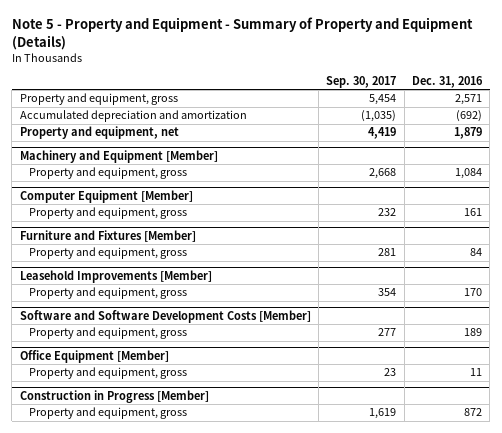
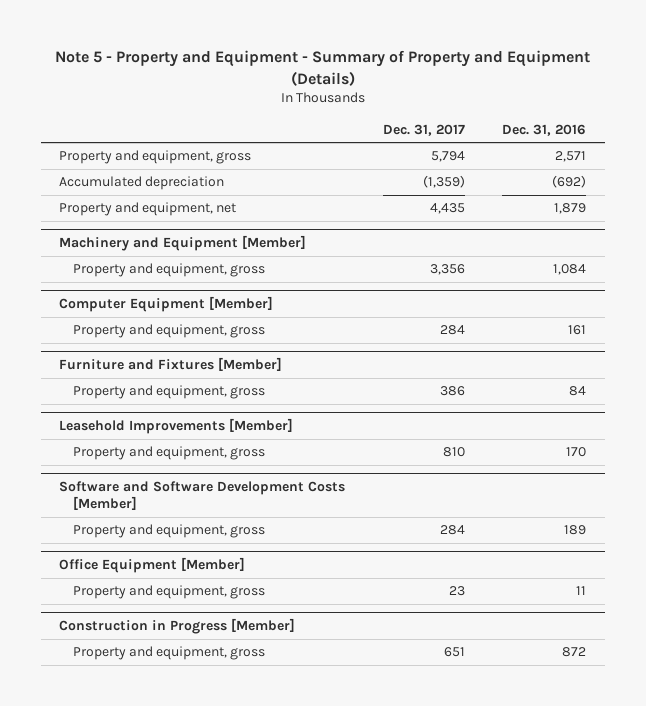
[326,76,397,89] Sep. 30, 2017 -> none
none -> [382,123,465,136] Dec. 31, 2017
[19,110,247,123] Accumulated depreciation and amortization -> [59,176,225,191] Accumulated depreciation

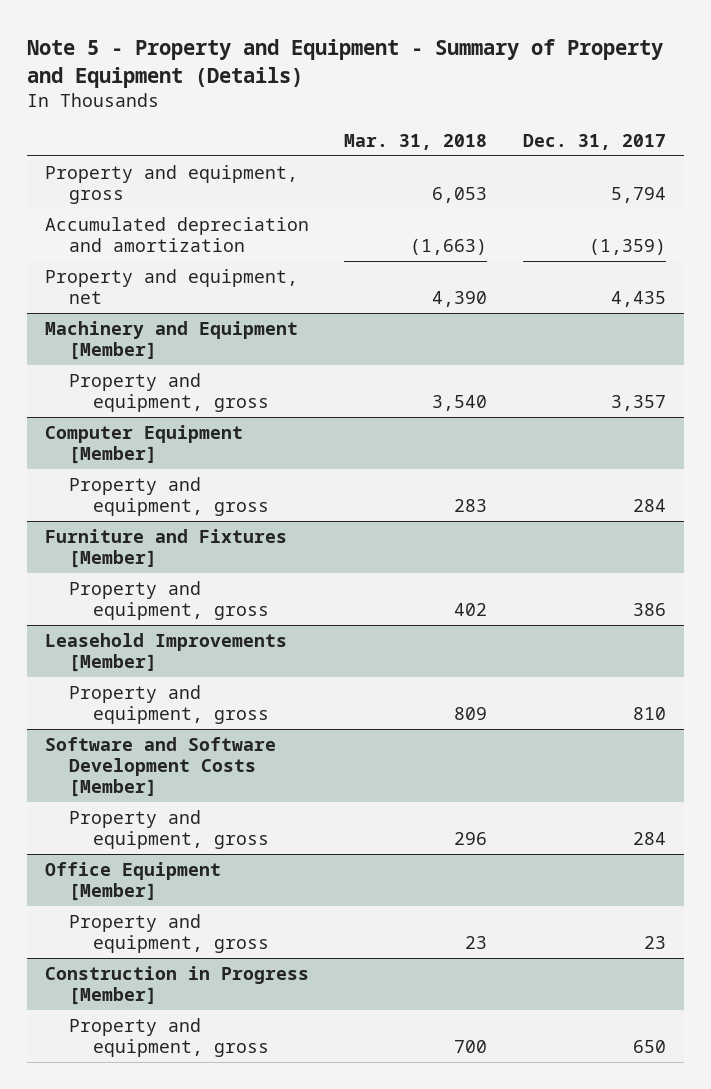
[502,123,587,136] Dec. 31, 2016 -> none
none -> [344,133,488,150] Mar. 31, 2018
[59,176,225,191] Accumulated depreciation -> [44,216,309,252] Accumulated depreciation and amortization
[429,264,465,276] 3,356 -> [611,394,667,411] 3,357
[443,647,465,658] 651 -> [633,1039,667,1053] 650

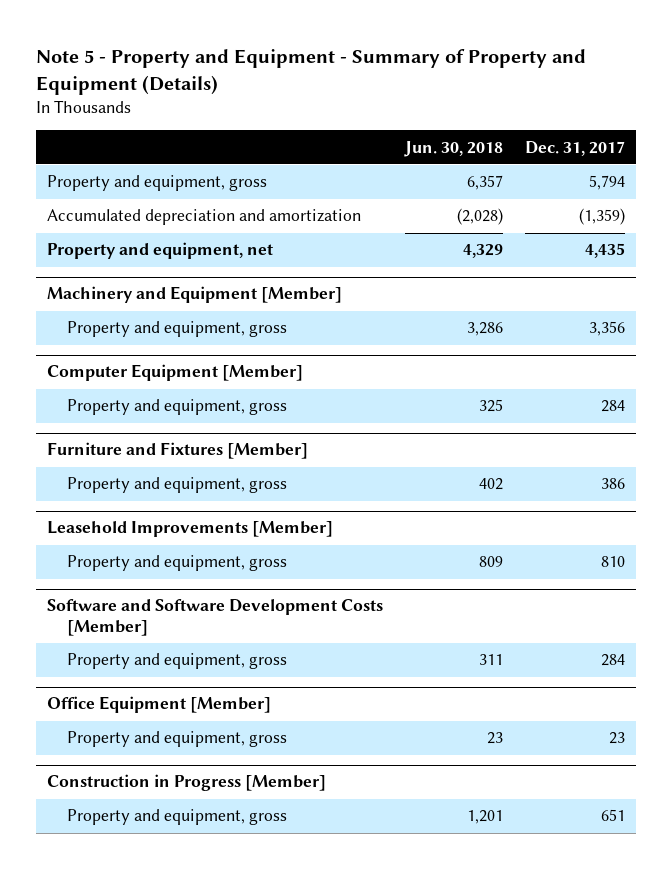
[344,133,488,150] Mar. 31, 2018 -> none
none -> [403,140,503,157] Jun. 30, 2018
[611,394,667,411] 3,357 -> [588,321,625,337] 3,356
[633,1039,667,1053] 650 -> [600,809,625,822] 651

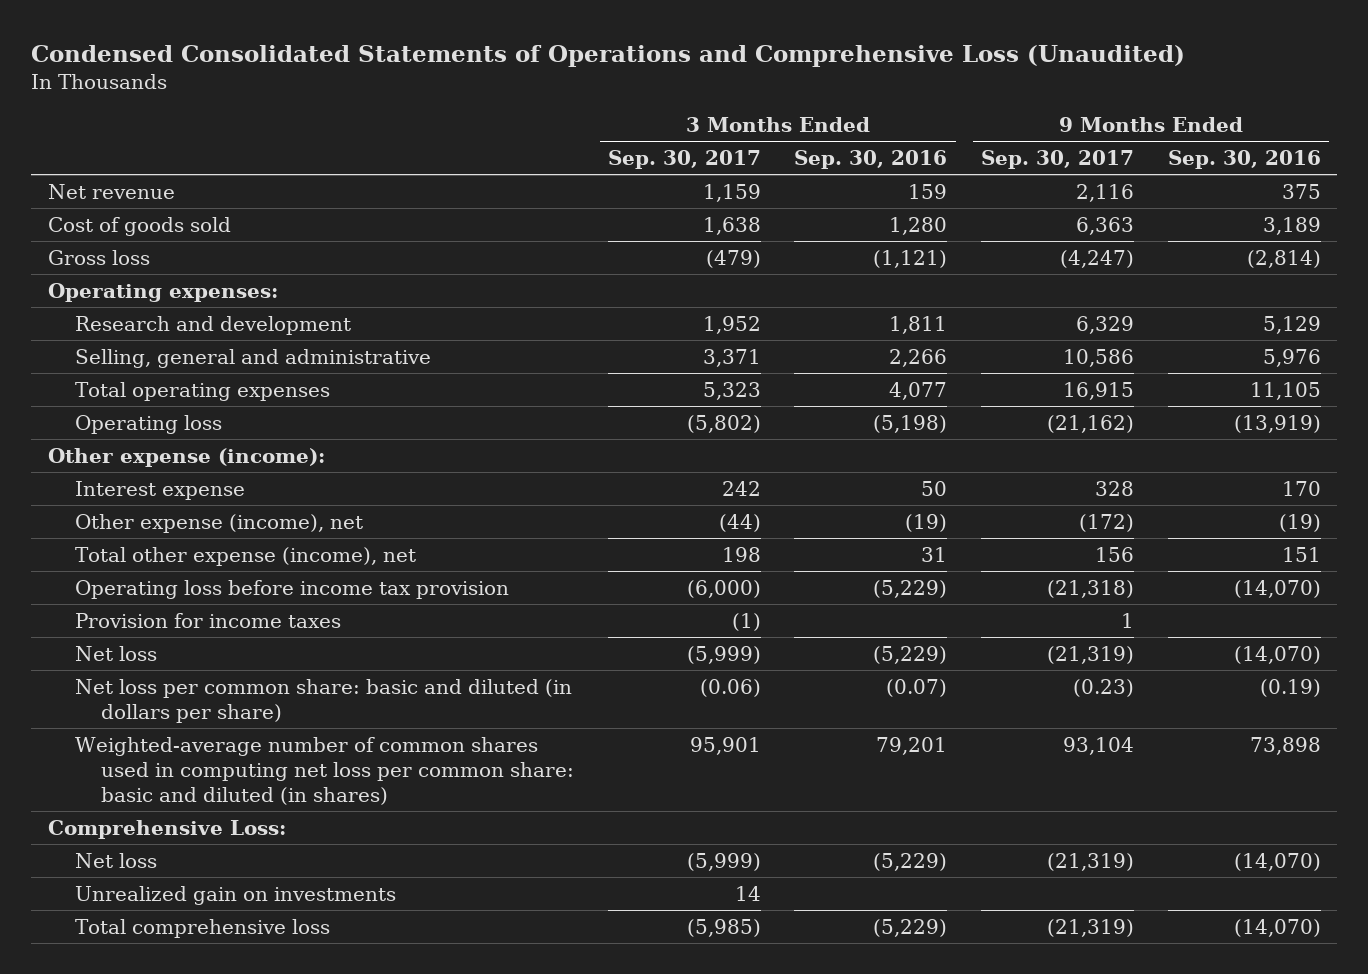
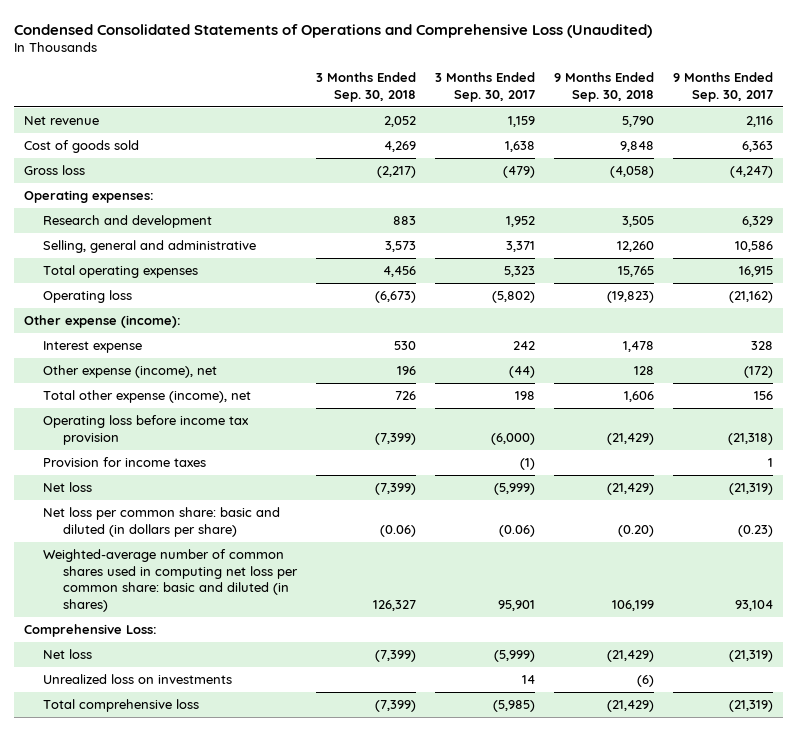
[794,150,948,170] Sep. 30, 2016 -> none
[1167,150,1321,170] Sep. 30, 2016 -> none
none -> [316,72,417,102] 3 Months Ended Sep. 30, 2018
none -> [554,72,655,102] 9 Months Ended Sep. 30, 2018
[74,885,396,905] Unrealized gain on investments -> [43,674,233,685] Unrealized loss on investments

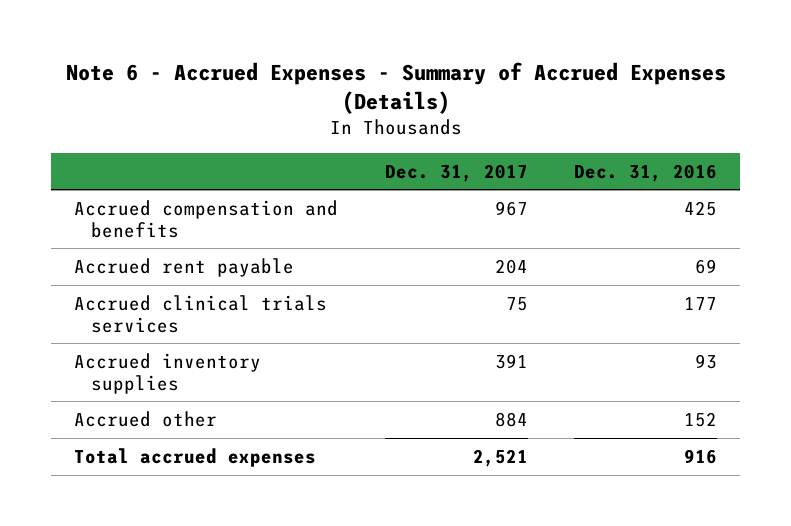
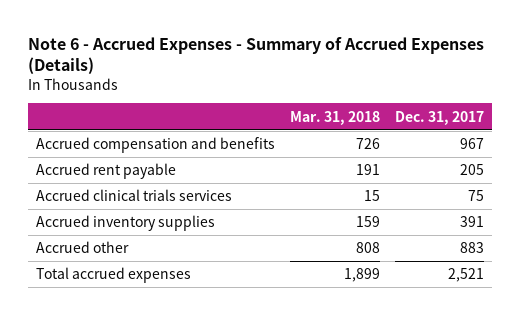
[574,163,718,182] Dec. 31, 2016 -> none
none -> [289,110,380,125] Mar. 31, 2018
[494,258,528,274] 204 -> [460,164,485,176] 205
[494,411,528,427] 884 -> [460,242,485,254] 883

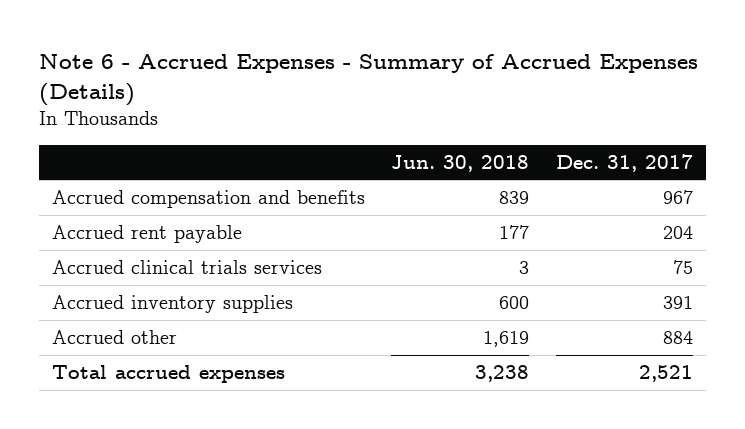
[289,110,380,125] Mar. 31, 2018 -> none
none -> [391,154,530,172] Jun. 30, 2018
[460,164,485,176] 205 -> [662,226,693,240] 204
[460,242,485,254] 883 -> [662,331,693,345] 884

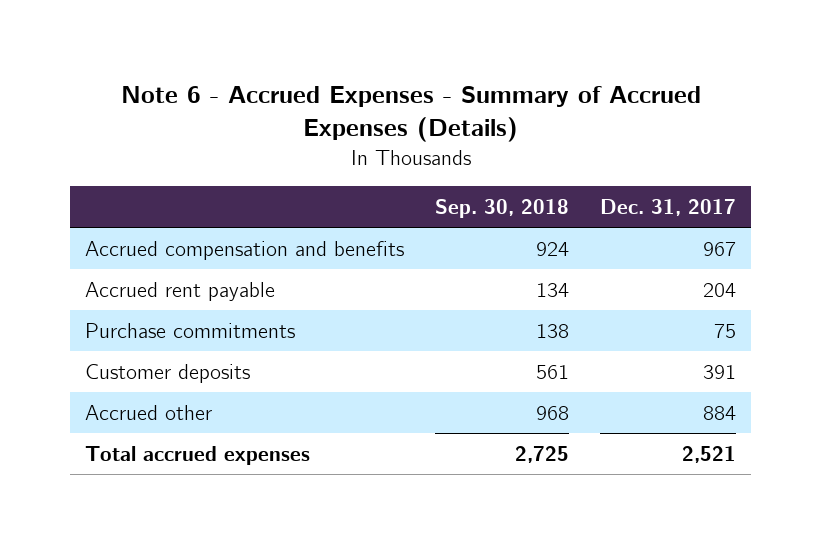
[391,154,530,172] Jun. 30, 2018 -> none
none -> [435,198,570,218] Sep. 30, 2018
[52,260,323,275] Accrued clinical trials services -> none
none -> [85,322,296,338] Purchase commitments
[52,295,294,314] Accrued inventory supplies -> [85,363,251,383] Customer deposits

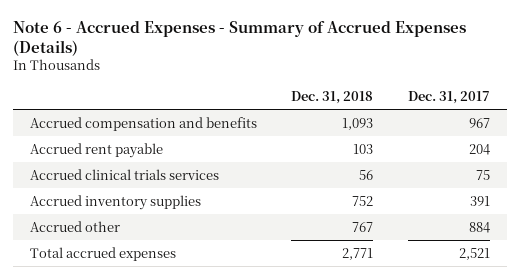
[435,198,570,218] Sep. 30, 2018 -> none
none -> [291,90,374,104] Dec. 31, 2018
[85,322,296,338] Purchase commitments -> none
none -> [29,168,219,180] Accrued clinical trials services
[85,363,251,383] Customer deposits -> [29,194,201,210] Accrued inventory supplies

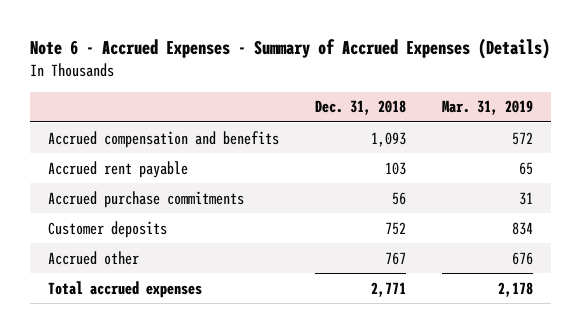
[407,90,490,104] Dec. 31, 2017 -> none
none -> [441,100,533,116] Mar. 31, 2019
[29,168,219,180] Accrued clinical trials services -> none
none -> [47,190,244,208] Accrued purchase commitments
[29,194,201,210] Accrued inventory supplies -> [47,220,167,238] Customer deposits

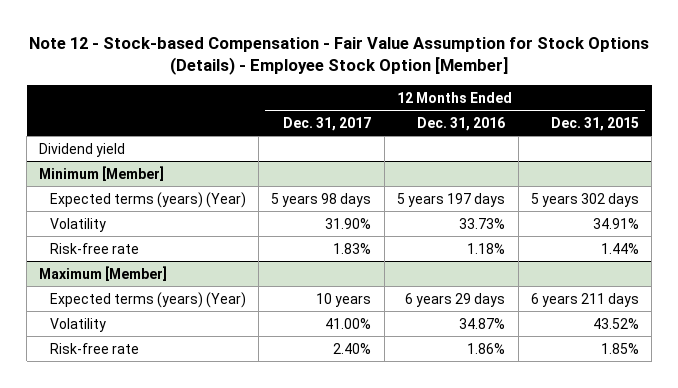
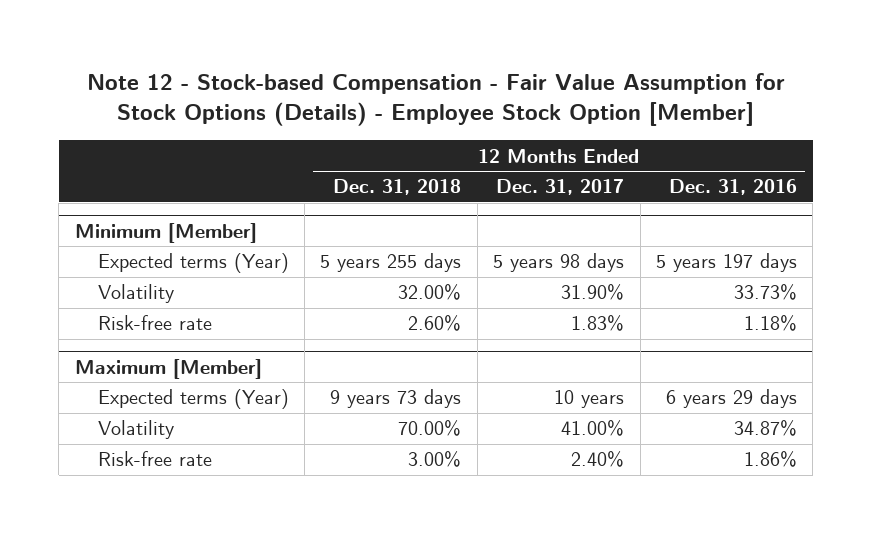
[551,116,640,131] Dec. 31, 2015 -> none
none -> [333,179,462,196] Dec. 31, 2018
[39,142,126,157] Dividend yield -> none
[49,191,246,208] Expected terms (years) (Year) -> [97,253,289,274] Expected terms (Year)
[49,291,246,308] Expected terms (years) (Year) -> [97,389,289,410] Expected terms (Year)

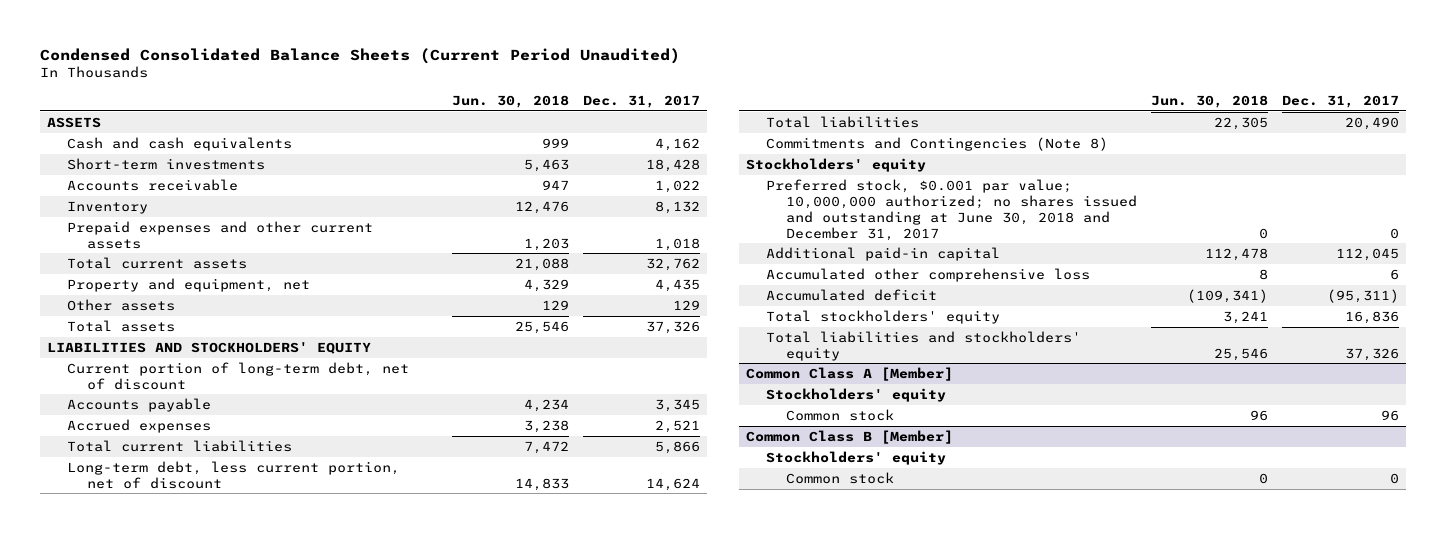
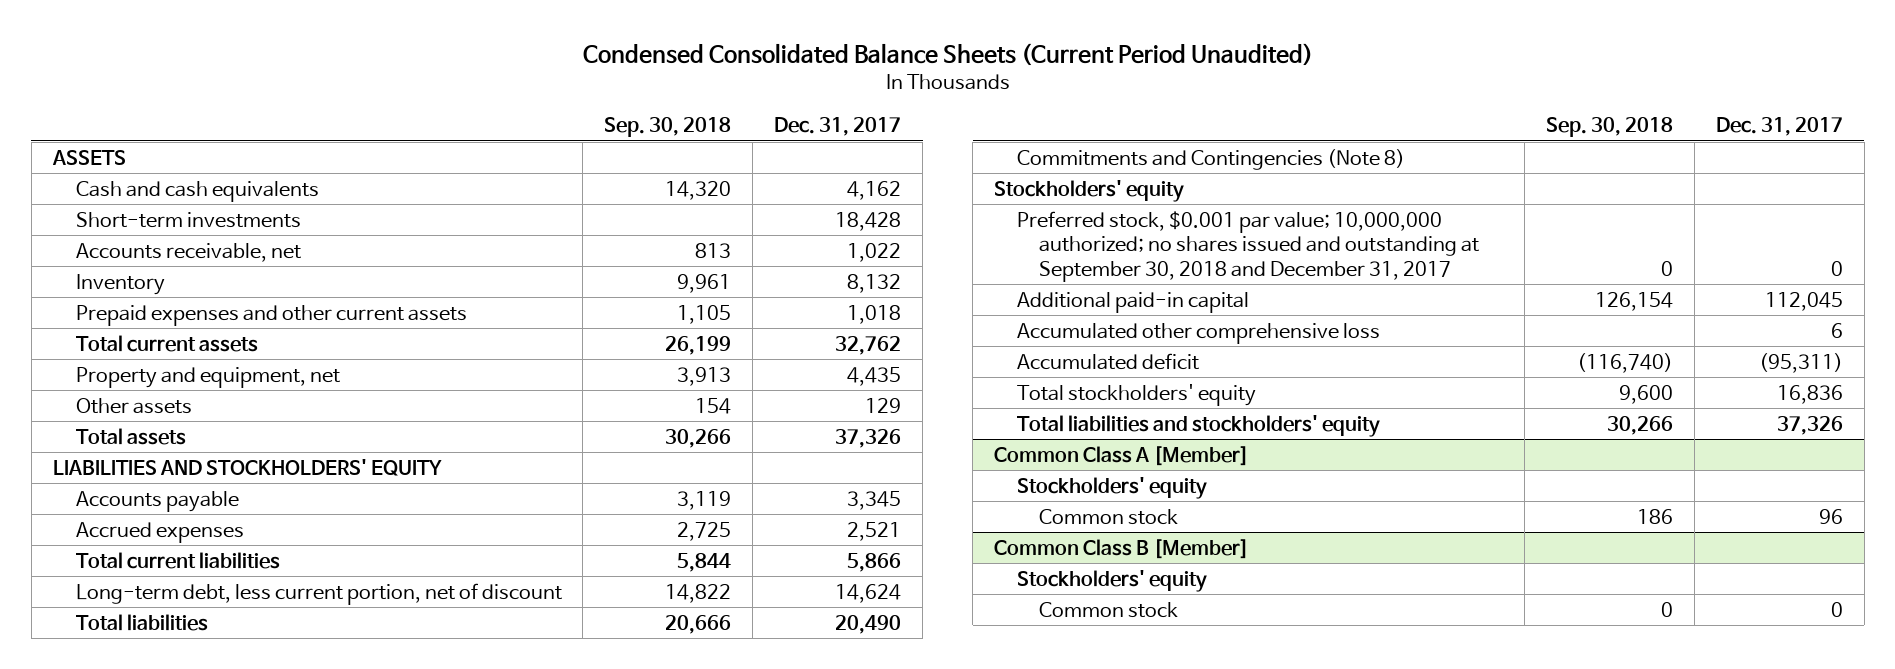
[452,94,570,108] Jun. 30, 2018 -> none
none -> [604,117,732,138] Sep. 30, 2018
[67,178,239,191] Accounts receivable -> [75,242,301,262] Accounts receivable, net
[67,361,410,390] Current portion of long-term debt, net of discount -> none
[766,178,1138,241] Preferred stock, $0.001 par value; 10,000,000 authorized; no shares issued and outstanding at June 30, 2018 and December 31, 2017 -> [1016,210,1480,282] Preferred stock, $0.001 par value; 10,000,000 authorized; no shares issued and outstanding at September 30, 2018 and December 31, 2017

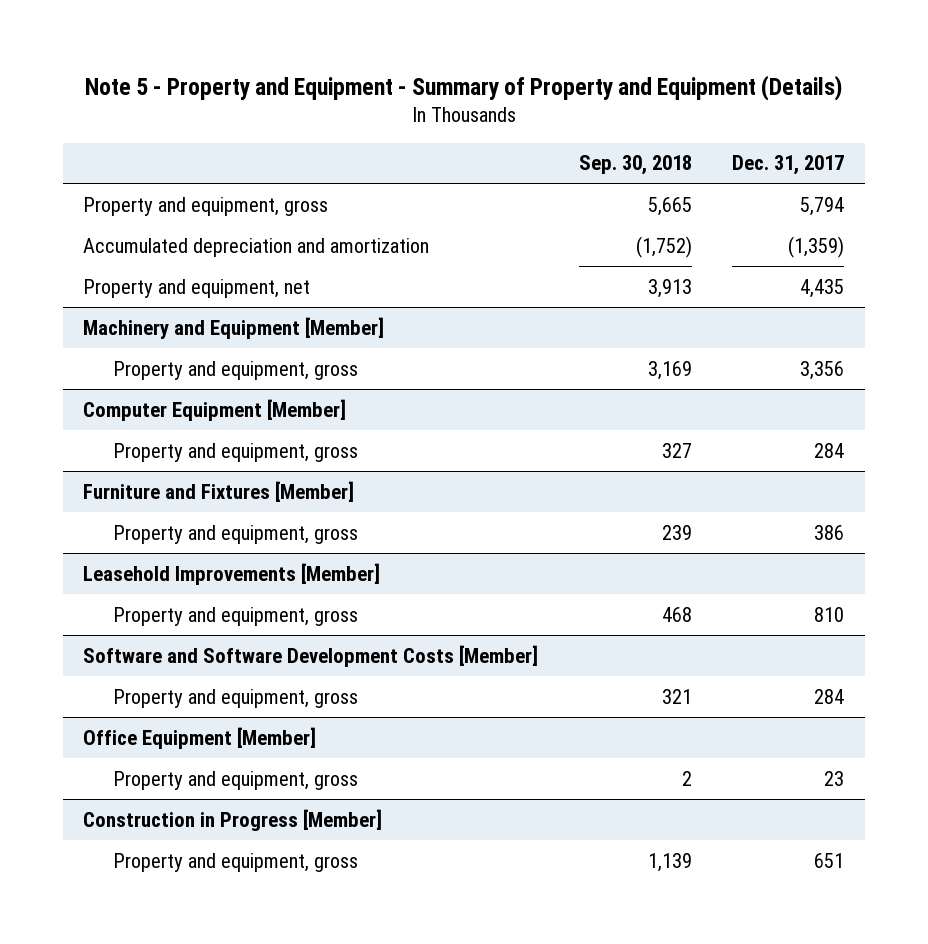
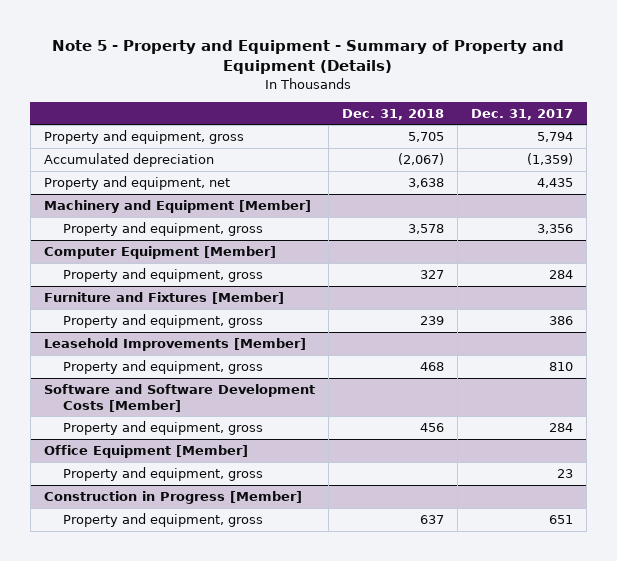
[578,155,692,176] Sep. 30, 2018 -> none
none -> [341,108,444,120] Dec. 31, 2018
[83,237,430,257] Accumulated depreciation and amortization -> [43,153,214,168] Accumulated depreciation

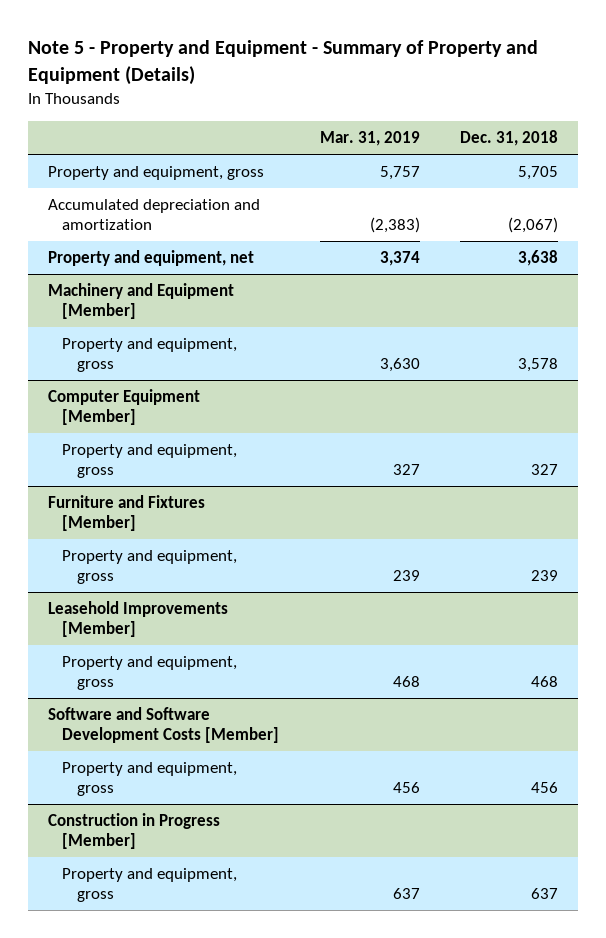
[471,108,574,120] Dec. 31, 2017 -> none
none -> [319,131,420,147] Mar. 31, 2019
[43,153,214,168] Accumulated depreciation -> [47,199,260,230] Accumulated depreciation and amortization
[43,445,248,459] Office Equipment [Member] -> none
[62,467,263,482] Property and equipment, gross -> none

